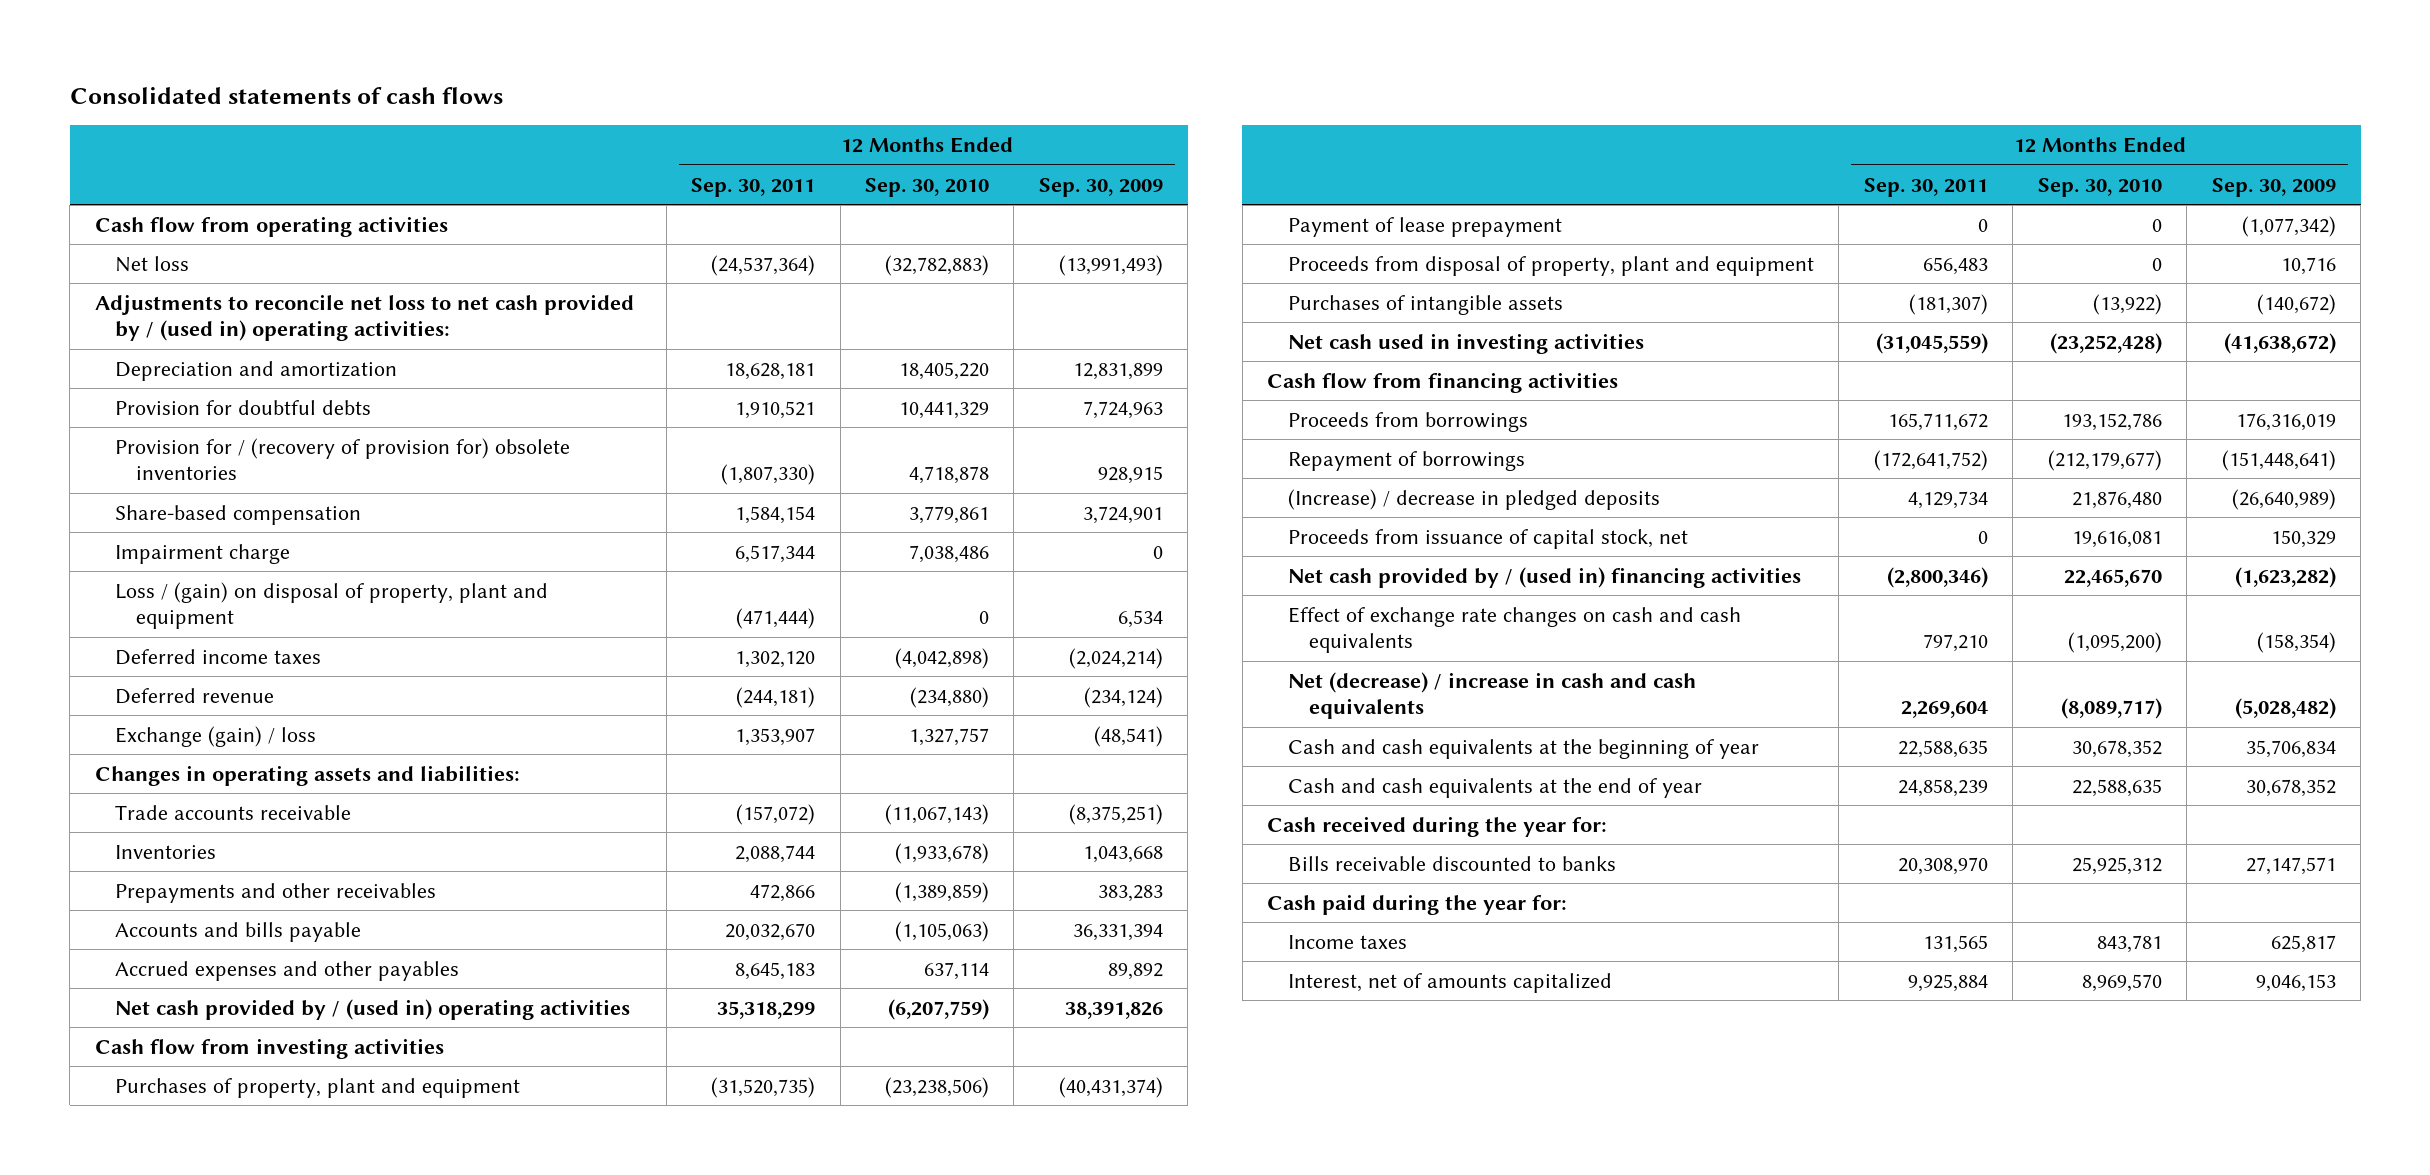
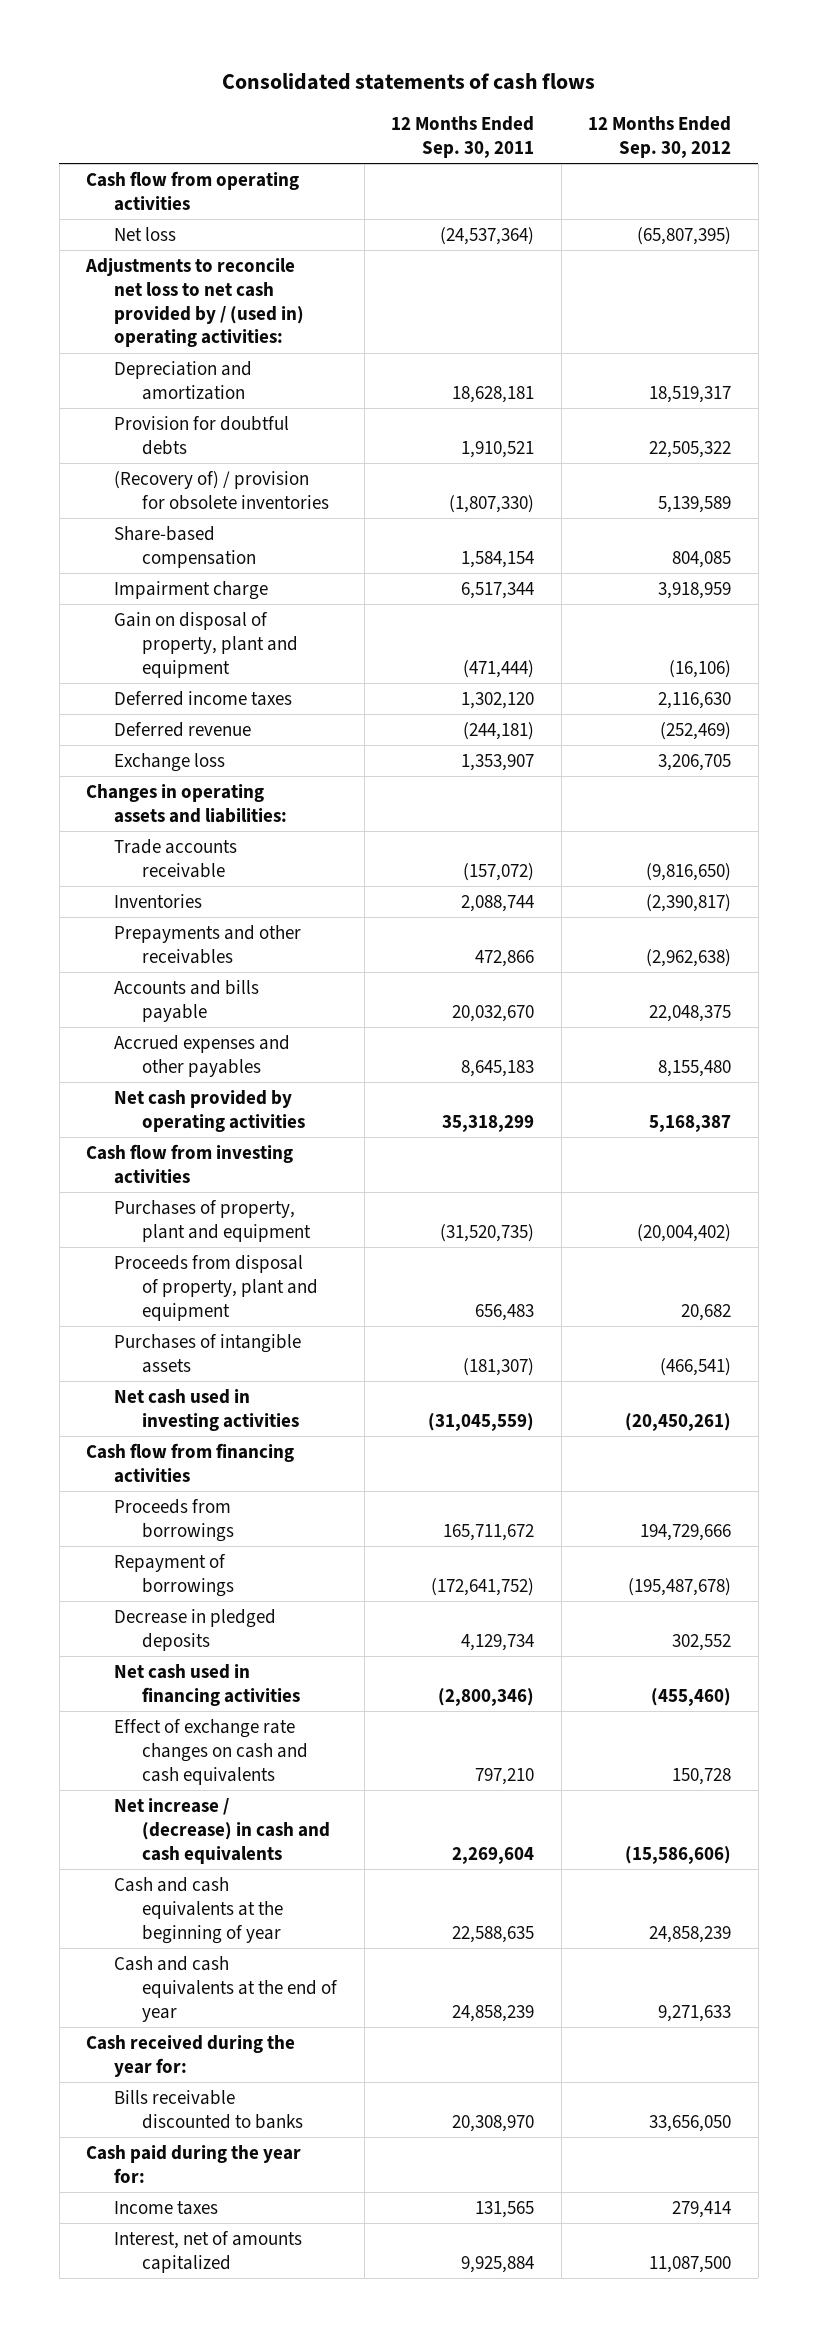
[864,177,989,197] Sep. 30, 2010 -> none
[1038,177,1163,197] Sep. 30, 2009 -> none
none -> [588,115,732,158] 12 Months Ended Sep. 30, 2012
[115,437,571,480] Provision for / (recovery of provision for) obsolete inventories -> [114,470,330,510] (Recovery of) / provision for obsolete inventories
[115,581,549,629] Loss / (gain) on disposal of property, plant and equipment -> [114,611,299,678] Gain on disposal of property, plant and equipment
[115,725,317,747] Exchange (gain) / loss -> [114,752,226,772] Exchange loss
[115,998,631,1020] Net cash provided by / (used in) operating activities -> [114,1089,306,1132] Net cash provided by operating activities
[1287,216,1562,237] Payment of lease prepayment -> none
[1287,528,1688,549] Proceeds from issuance of capital stock, net -> none
[1287,488,1660,510] (Increase) / decrease in pledged deposits -> [114,1608,277,1651] Decrease in pledged deposits
[1287,566,1801,588] Net cash provided by / (used in) financing activities -> [114,1663,301,1706] Net cash used in financing activities
[1287,671,1696,719] Net (decrease) / increase in cash and cash equivalents -> [114,1797,331,1864] Net increase / (decrease) in cash and cash equivalents

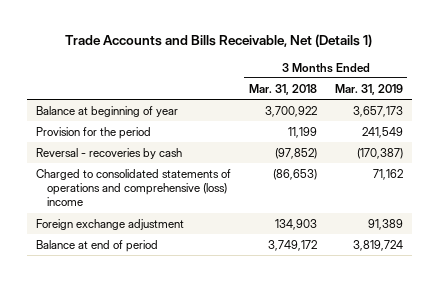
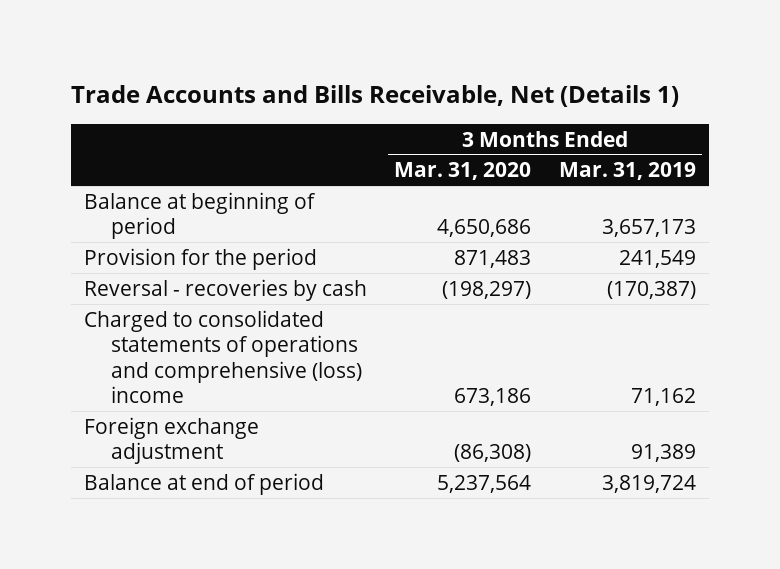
[248,83,317,95] Mar. 31, 2018 -> none
none -> [394,162,532,181] Mar. 31, 2020
[35,105,178,117] Balance at beginning of year -> [84,191,317,240] Balance at beginning of period

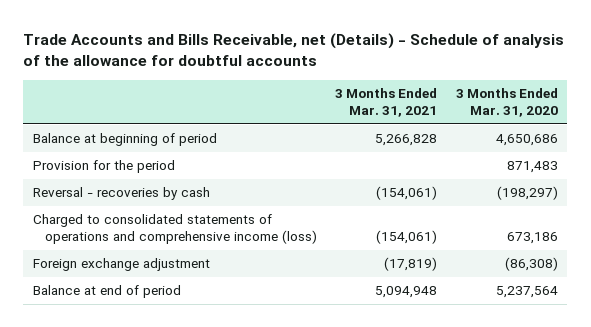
[70,85,679,108] Trade Accounts and Bills Receivable, Net (Details 1) -> [23,32,565,66] Trade Accounts and Bills Receivable, net (Details) - Schedule of analysis of the allowance for doubtful accounts
[558,162,696,181] Mar. 31, 2019 -> none
none -> [335,87,438,118] 3 Months Ended Mar. 31, 2021
[84,309,362,404] Charged to consolidated statements of operations and comprehensive (loss) income -> [32,214,317,245] Charged to consolidated statements of operations and comprehensive income (loss)

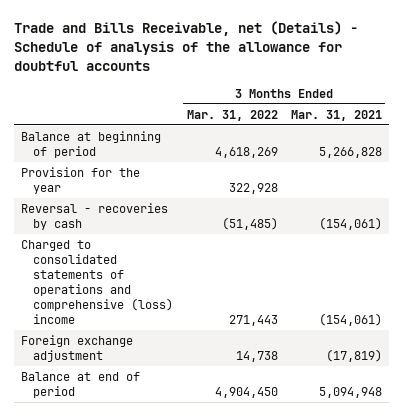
[23,32,565,66] Trade Accounts and Bills Receivable, net (Details) - Schedule of analysis of the allowance for doubtful accounts -> [14,21,359,71] Trade and Bills Receivable, net (Details) - Schedule of analysis of the allowance for doubtful accounts
[456,87,559,118] 3 Months Ended Mar. 31, 2020 -> none
none -> [186,109,278,121] Mar. 31, 2022
[32,160,175,174] Provision for the period -> [21,166,141,194] Provision for the year
[32,214,317,245] Charged to consolidated statements of operations and comprehensive income (loss) -> [21,239,174,324] Charged to consolidated statements of operations and comprehensive (loss) income

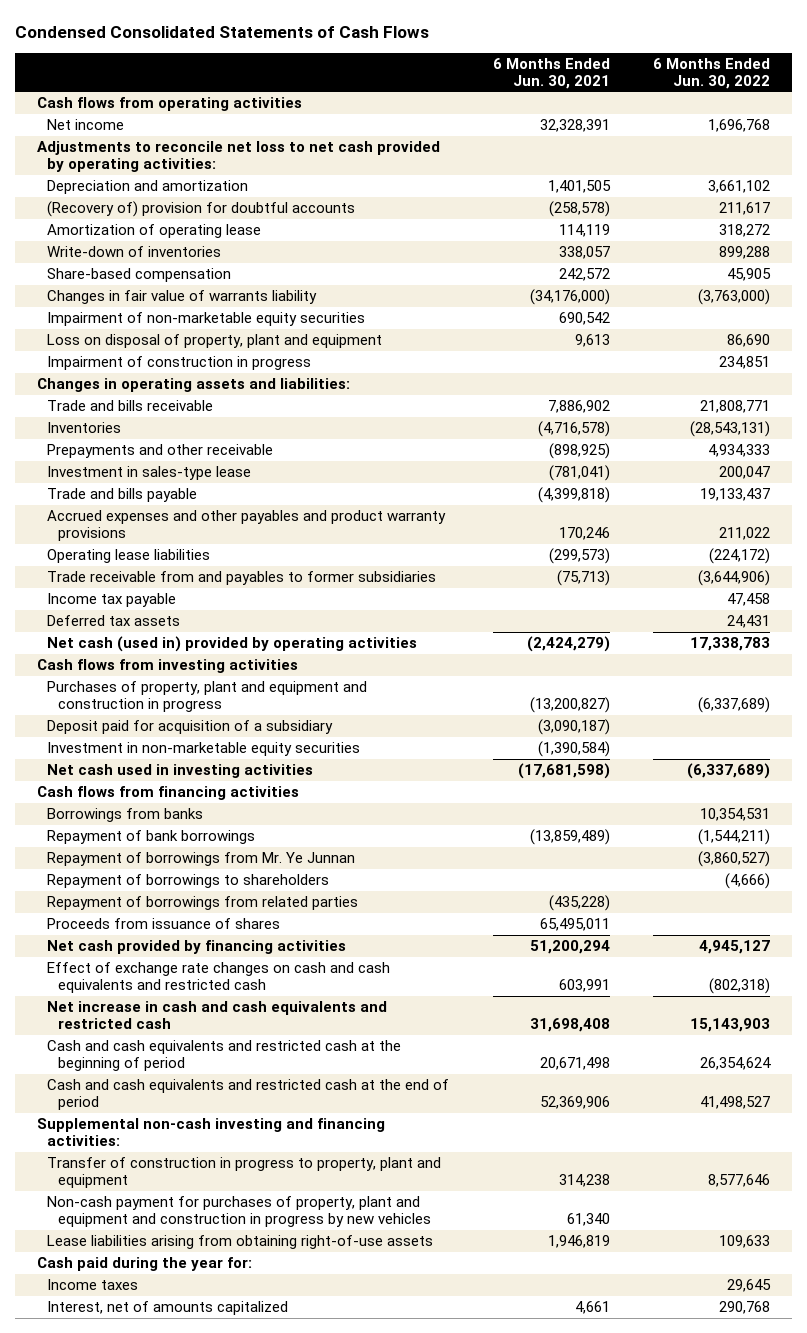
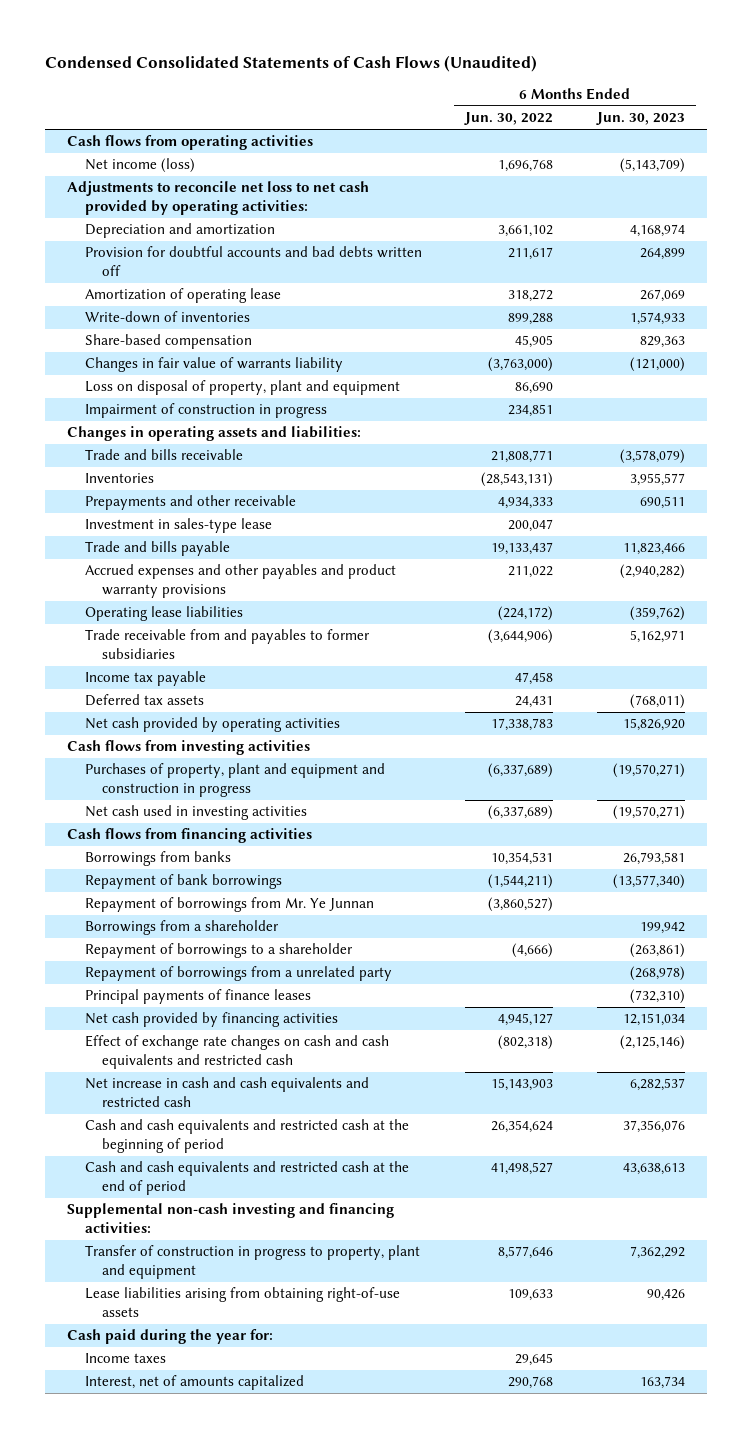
[14,25,429,38] Condensed Consolidated Statements of Cash Flows -> [44,54,537,72] Condensed Consolidated Statements of Cash Flows (Unaudited)
[492,57,610,89] 6 Months Ended Jun. 30, 2021 -> none
none -> [596,112,686,126] Jun. 30, 2023
[47,119,125,131] Net income -> [84,158,195,174] Net income (loss)
[47,201,356,218] (Recovery of) provision for doubtful accounts -> [84,246,422,277] Provision for doubtful accounts and bad debts written off
[47,312,366,327] Impairment of non-marketable equity securities -> none
[47,636,418,653] Net cash (used in) provided by operating activities -> [84,717,340,733] Net cash provided by operating activities
[47,720,334,735] Deposit paid for acquisition of a subsidiary -> none
[47,742,361,757] Investment in non-marketable equity securities -> none
[47,896,359,911] Repayment of borrowings from related parties -> none
[47,918,281,930] Proceeds from issuance of shares -> none
none -> [84,920,279,936] Borrowings from a shareholder
[47,874,330,889] Repayment of borrowings to shareholders -> [84,943,353,959] Repayment of borrowings to a shareholder
none -> [84,966,392,982] Repayment of borrowings from a unrelated party
none -> [84,989,311,1005] Principal payments of finance leases
[47,1196,431,1228] Non-cash payment for purchases of property, plant and equipment and construction in progress by new vehicles -> none

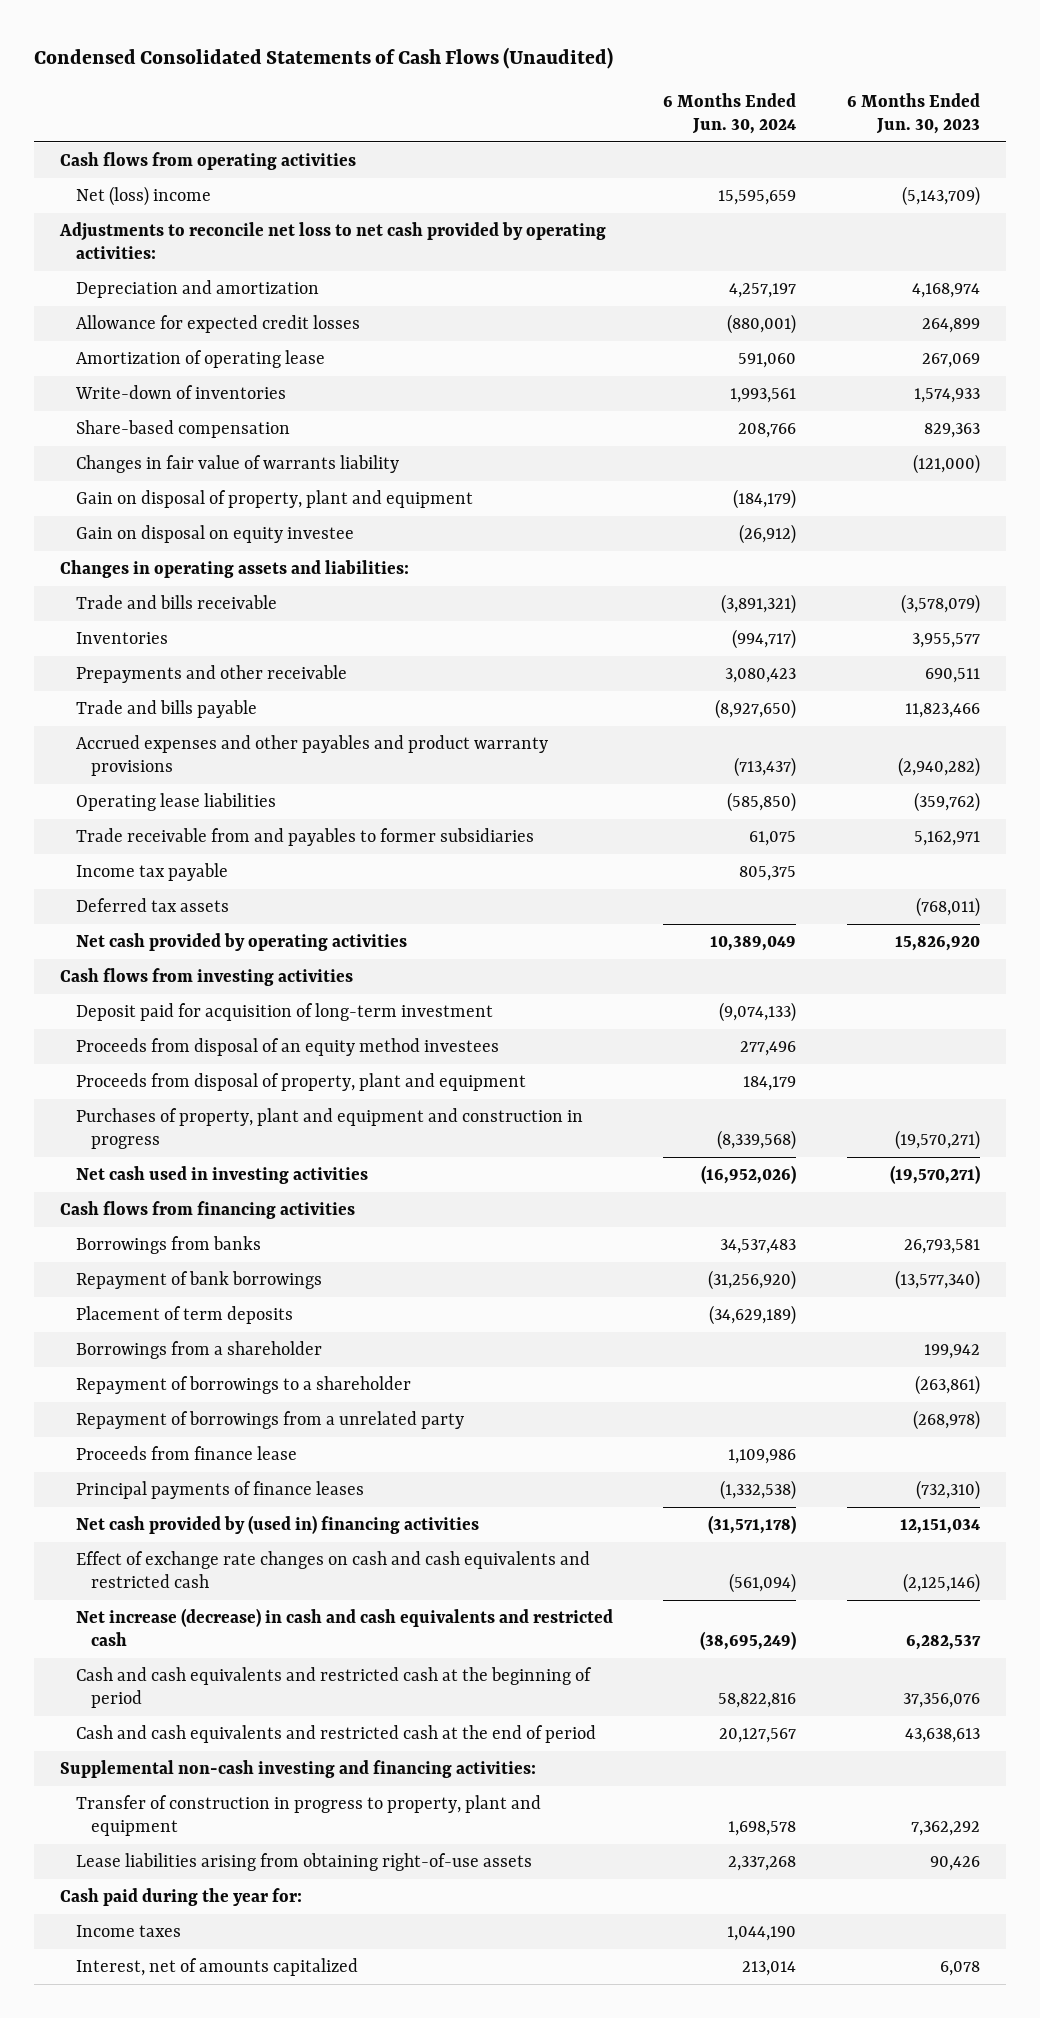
[464,112,554,126] Jun. 30, 2022 -> none
none -> [663,92,797,134] 6 Months Ended Jun. 30, 2024
[84,158,195,174] Net income (loss) -> [75,186,211,207] Net (loss) income
[84,246,422,277] Provision for doubtful accounts and bad debts written off -> [75,315,360,334] Allowance for expected credit losses
[84,403,327,419] Impairment of construction in progress -> none
[84,380,400,396] Loss on disposal of property, plant and equipment -> [75,490,473,509] Gain on disposal of property, plant and equipment
none -> [75,525,354,544] Gain on disposal on equity investee
[84,518,272,534] Investment in sales-type lease -> none
none -> [75,1003,493,1022] Deposit paid for acquisition of long-term investment
none -> [75,1038,499,1057] Proceeds from disposal of an equity method investees
none -> [75,1073,526,1092] Proceeds from disposal of property, plant and equipment
[84,897,374,913] Repayment of borrowings from Mr. Ye Junnan -> none
none -> [75,1306,293,1325] Placement of term deposits
none -> [75,1446,297,1461] Proceeds from finance lease
[84,1012,338,1028] Net cash provided by financing activities -> [75,1515,479,1535] Net cash provided by (used in) financing activities
[84,1077,369,1108] Net increase in cash and cash equivalents and restricted cash -> [75,1608,613,1646] Net increase (decrease) in cash and cash equivalents and restricted cash
[640,1376,686,1390] 163,734 -> [940,1961,981,1977] 6,078

